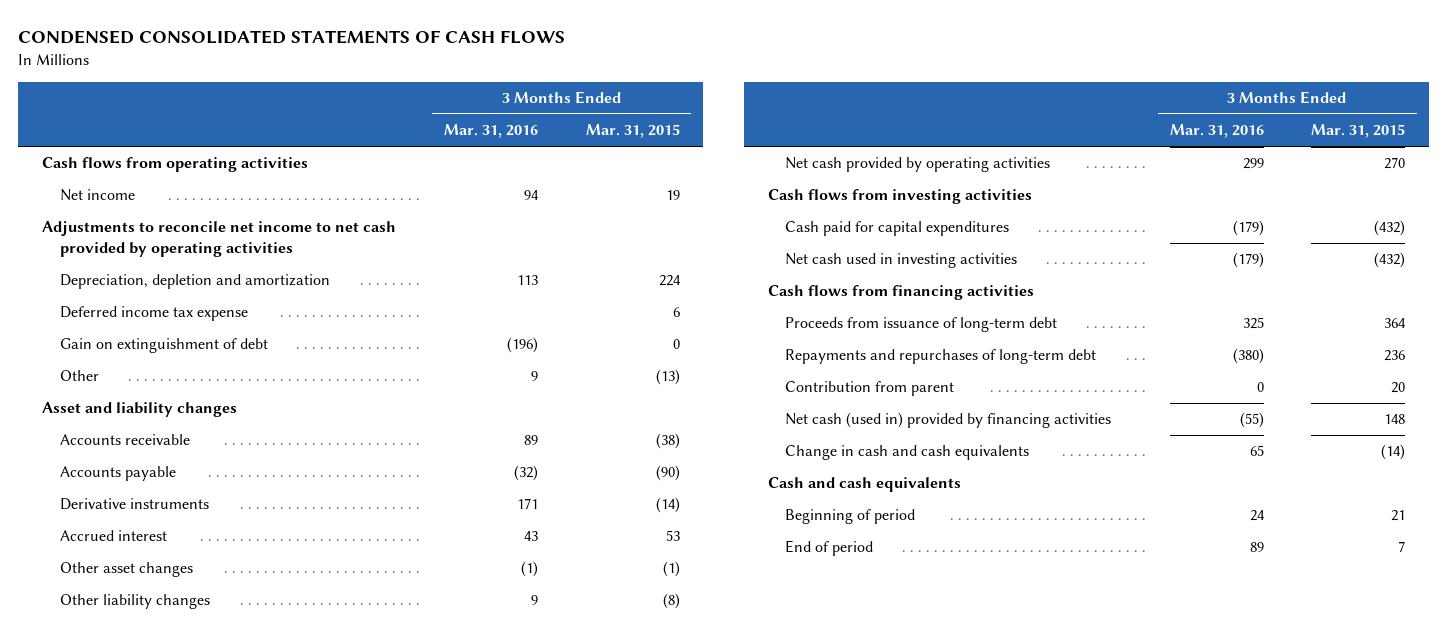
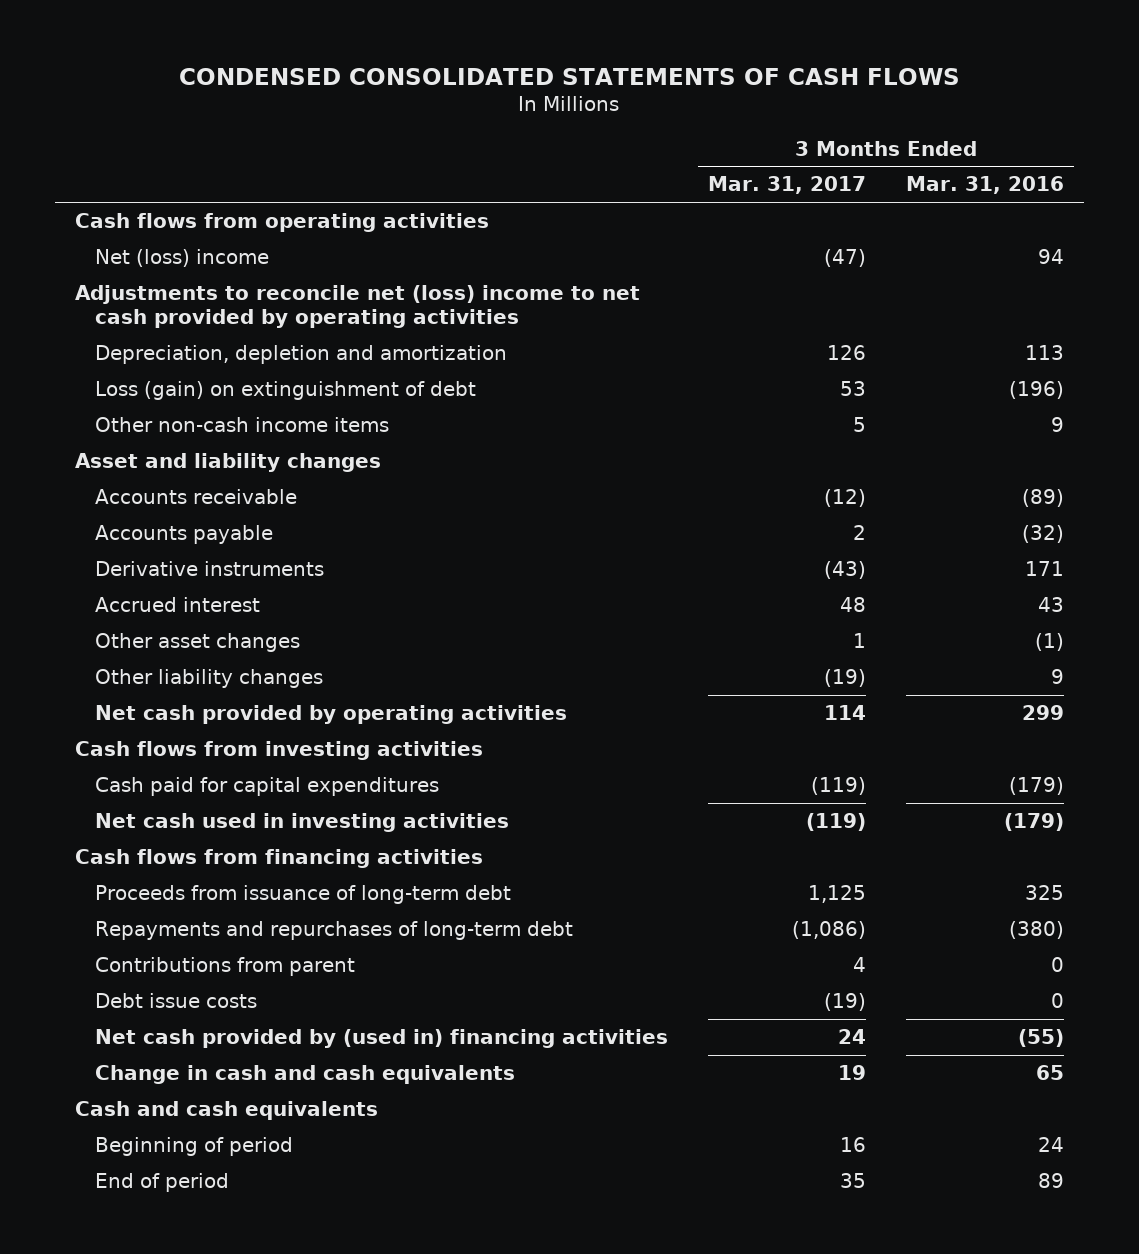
[585,124,680,139] Mar. 31, 2015 -> none
none -> [707,176,866,195] Mar. 31, 2017
[59,189,135,202] Net income -> [94,248,269,267] Net (loss) income
[42,221,397,257] Adjustments to reconcile net income to net cash provided by operating activities -> [75,284,641,328] Adjustments to reconcile net (loss) income to net cash provided by operating activities
[59,306,248,322] Deferred income tax expense -> none
[59,338,268,354] Gain on extinguishment of debt -> [94,380,476,400] Loss (gain) on extinguishment of debt
[59,370,99,382] Other -> [94,416,389,432] Other non-cash income items
[523,435,538,446] 89 -> [1021,488,1064,507] (89)
[785,381,955,397] Contribution from parent -> [94,956,355,976] Contributions from parent
none -> [94,992,257,1008] Debt issue costs
[785,412,1112,429] Net cash (used in) provided by financing activities -> [94,1028,668,1048] Net cash provided by (used in) financing activities

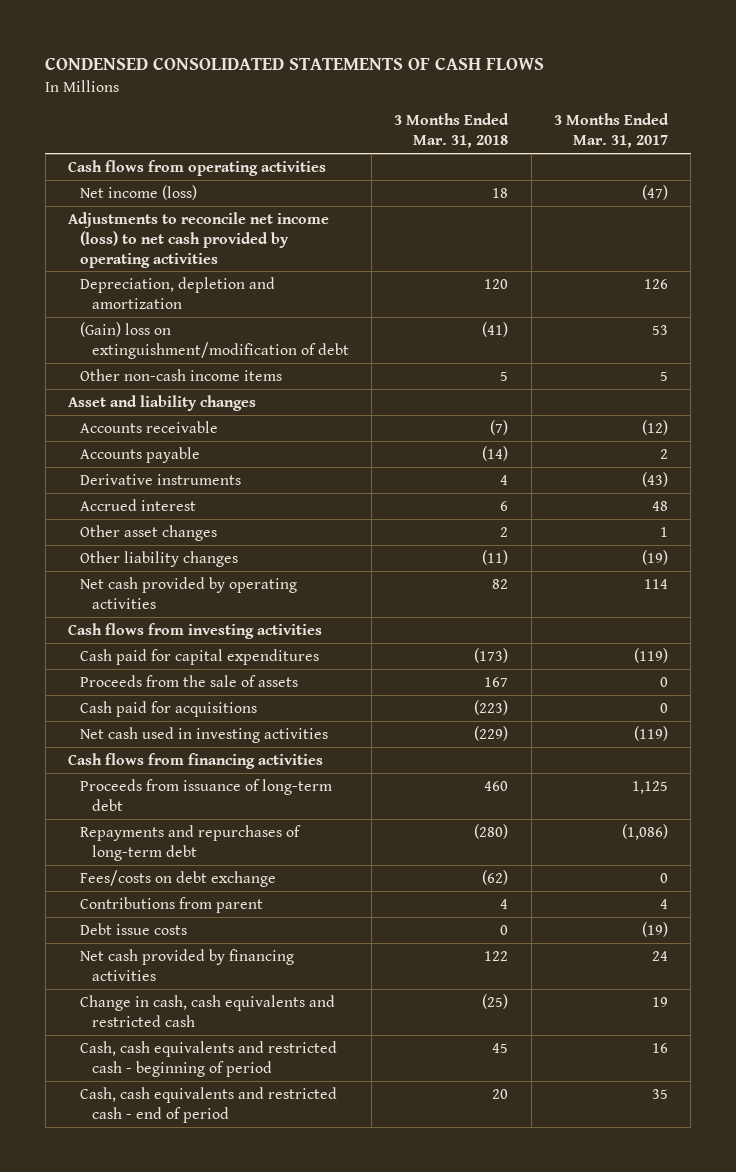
[905,176,1064,195] Mar. 31, 2016 -> none
none -> [394,113,510,149] 3 Months Ended Mar. 31, 2018
[94,248,269,267] Net (loss) income -> [79,184,197,200] Net income (loss)
[75,284,641,328] Adjustments to reconcile net (loss) income to net cash provided by operating activities -> [68,211,330,268] Adjustments to reconcile net income (loss) to net cash provided by operating activities
[94,380,476,400] Loss (gain) on extinguishment of debt -> [79,321,349,359] (Gain) loss on extinguishment/modification of debt
none -> [79,674,298,687] Proceeds from the sale of assets
none -> [79,700,257,717] Cash paid for acquisitions
none -> [79,869,276,887] Fees/costs on debt exchange
[75,1100,379,1120] Cash and cash equivalents -> none
[94,1136,293,1156] Beginning of period -> none
[94,1172,229,1192] End of period -> none
[94,1028,668,1048] Net cash provided by (used in) financing activities -> [79,948,294,981] Net cash provided by financing activities
[94,1064,515,1084] Change in cash and cash equivalents -> [79,994,335,1027] Change in cash, cash equivalents and restricted cash
none -> [79,1040,337,1077] Cash, cash equivalents and restricted cash - beginning of period
none -> [79,1086,337,1123] Cash, cash equivalents and restricted cash - end of period

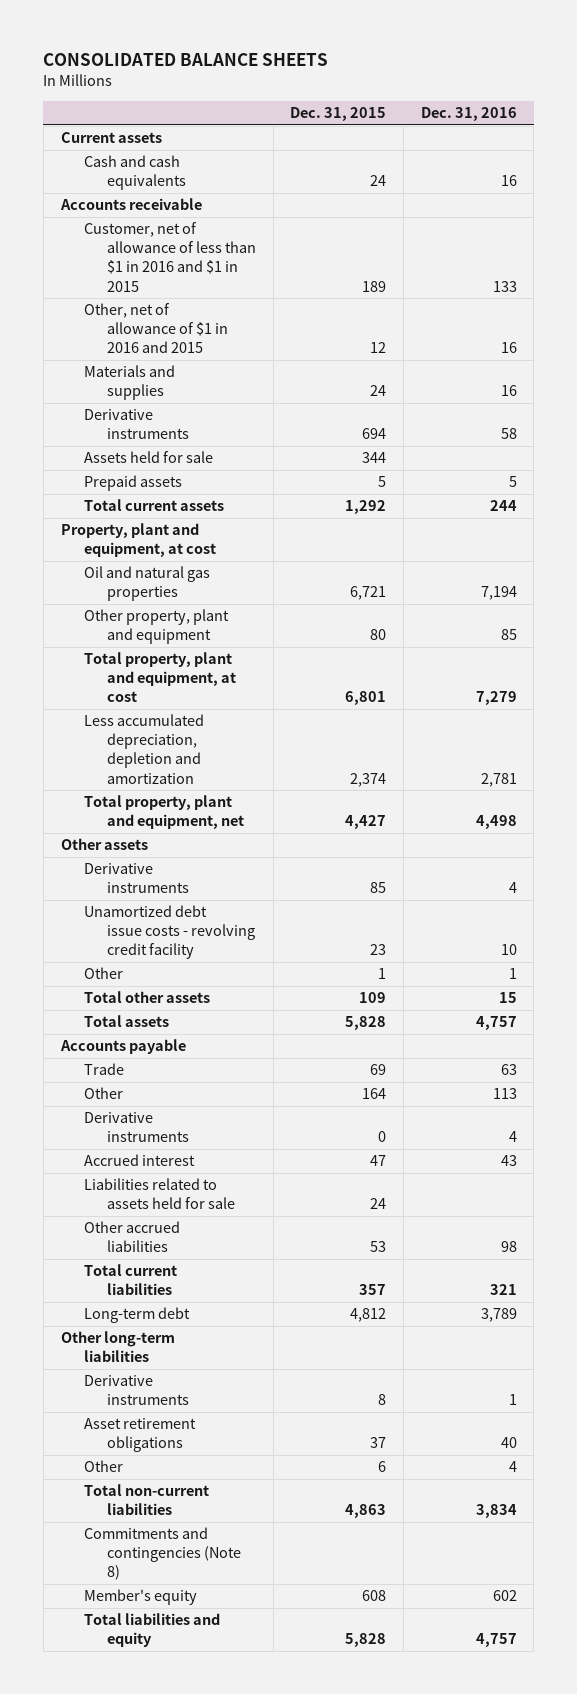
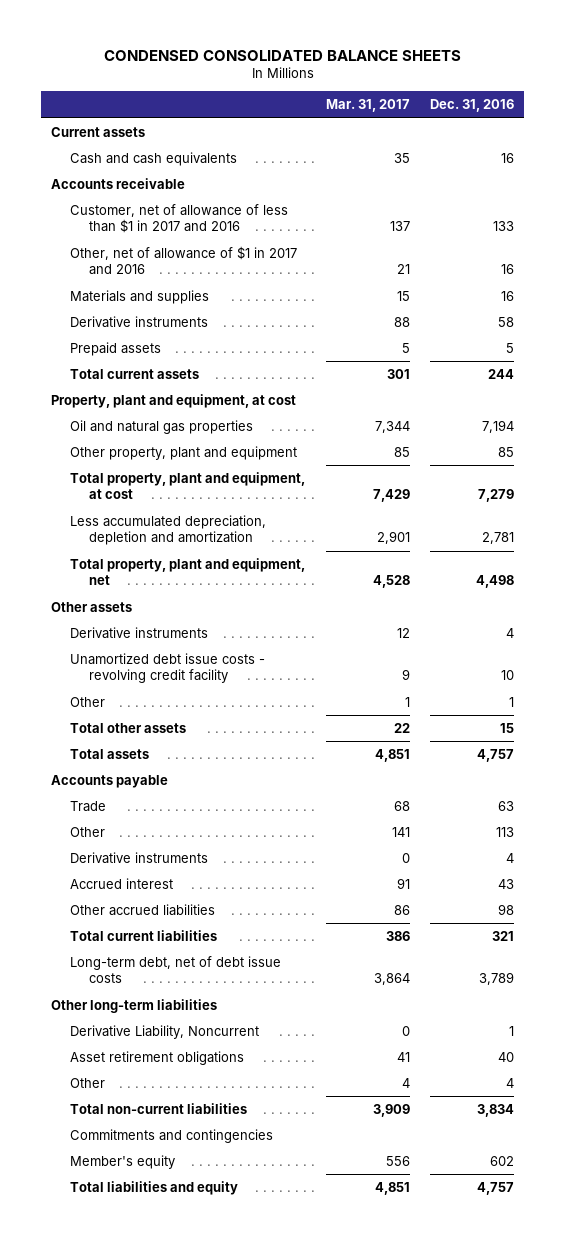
[43,53,329,67] CONSOLIDATED BALANCE SHEETS -> [103,50,461,62] CONDENSED CONSOLIDATED BALANCE SHEETS
[290,107,387,122] Dec. 31, 2015 -> none
none -> [325,99,410,113] Mar. 31, 2017
[83,222,256,292] Customer, net of allowance of less than $1 in 2016 and $1 in 2015 -> [70,203,289,234] Customer, net of allowance of less than $1 in 2017 and 2016
[83,303,228,354] Other, net of allowance of $1 in 2016 and 2015 -> [70,245,298,276] Other, net of allowance of $1 in 2017 and 2016
[83,451,213,464] Assets held for sale -> none
[83,1178,235,1210] Liabilities related to assets held for sale -> none
[83,1307,190,1324] Long-term debt -> [70,955,282,984] Long-term debt, net of debt issue costs
[83,1375,189,1406] Derivative instruments -> [70,1024,260,1039] Derivative Liability, Noncurrent
[83,1527,241,1581] Commitments and contingencies (Note 8) -> [70,1128,274,1143] Commitments and contingencies

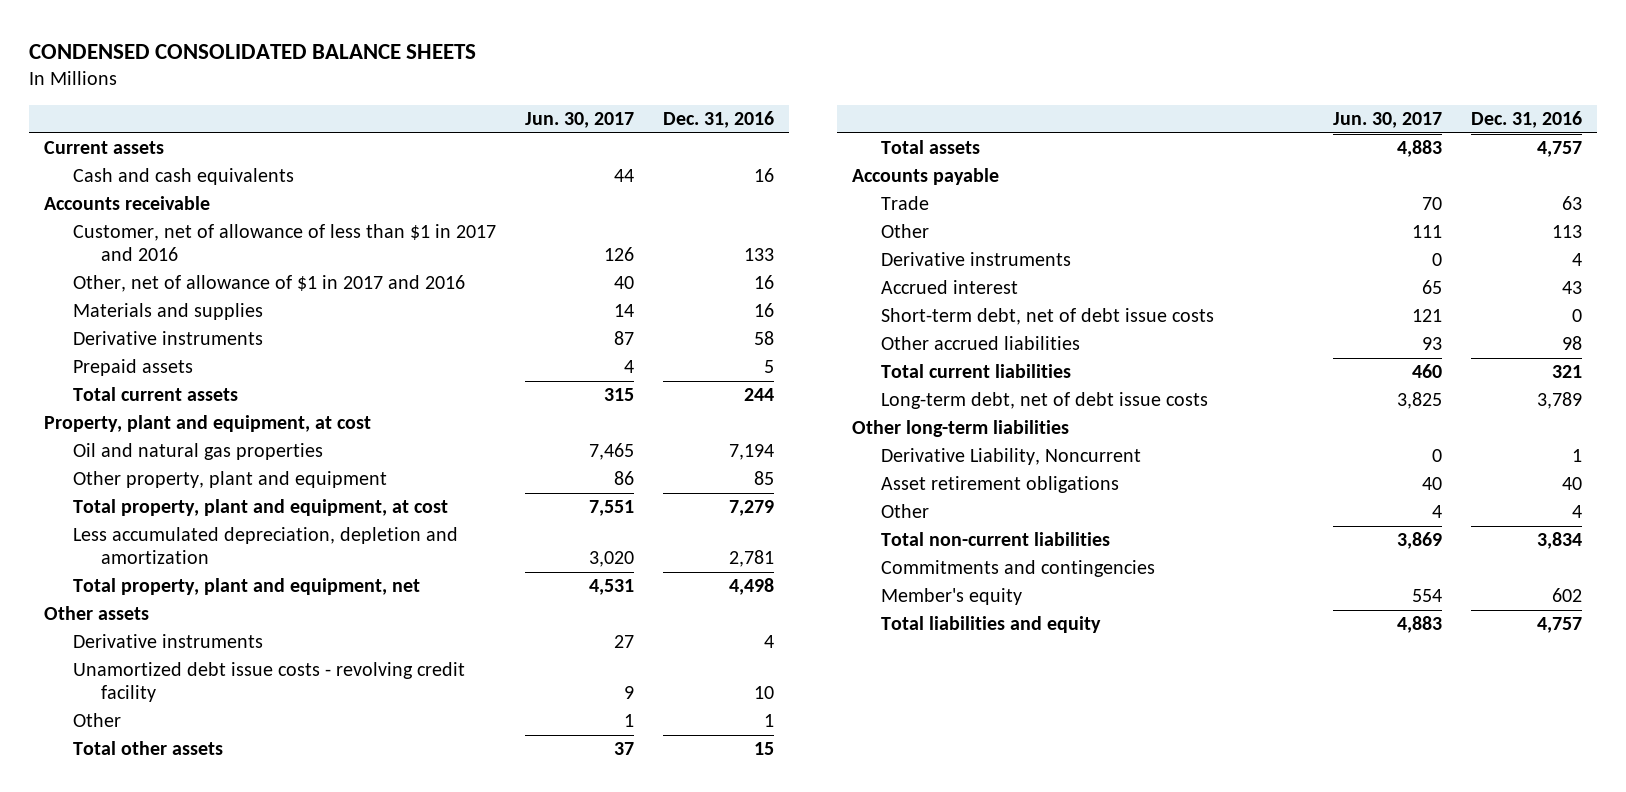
[325,99,410,113] Mar. 31, 2017 -> none
none -> [524,112,634,129] Jun. 30, 2017
none -> [880,308,1214,326] Short-term debt, net of debt issue costs

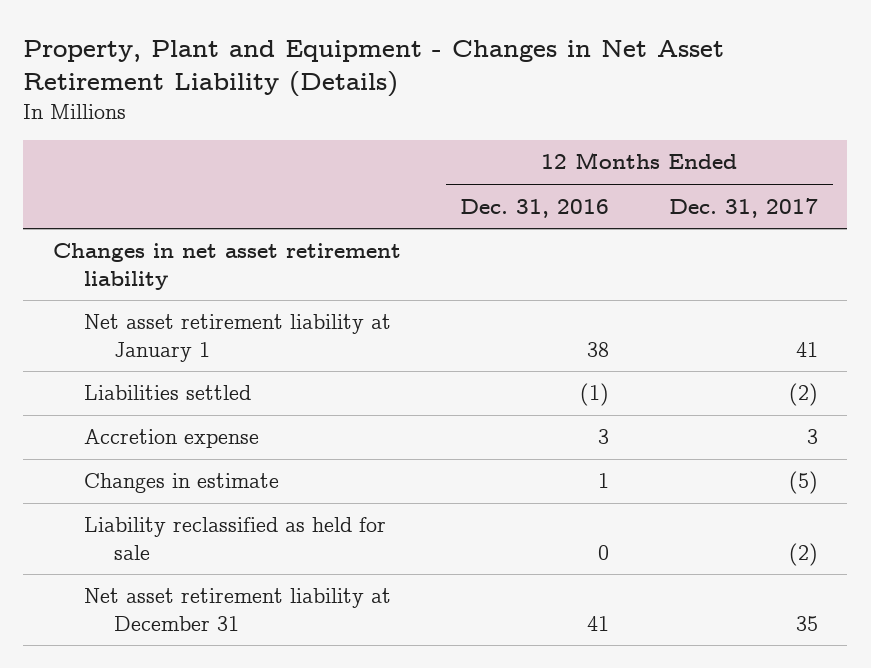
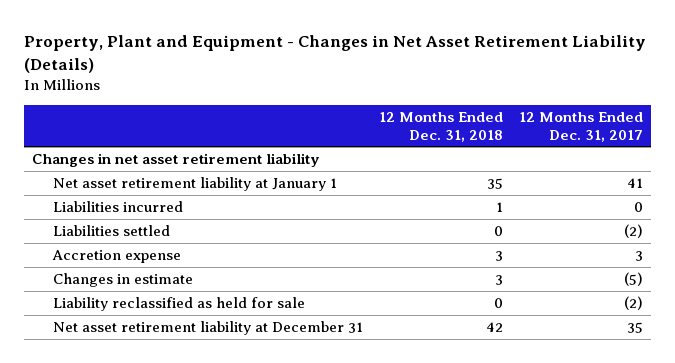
[460,198,610,218] Dec. 31, 2016 -> none
none -> [378,111,503,142] 12 Months Ended Dec. 31, 2018
none -> [52,200,183,212] Liabilities incurred

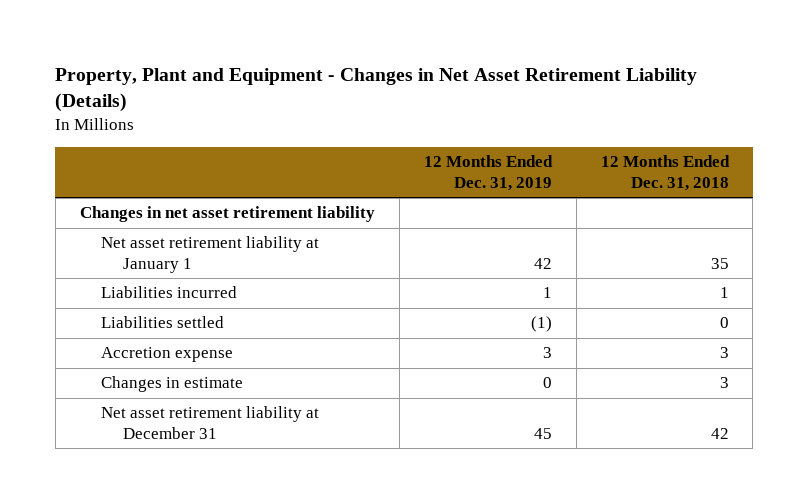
[519,111,644,142] 12 Months Ended Dec. 31, 2017 -> none
none -> [423,155,553,191] 12 Months Ended Dec. 31, 2019
[52,296,305,311] Liability reclassified as held for sale -> none

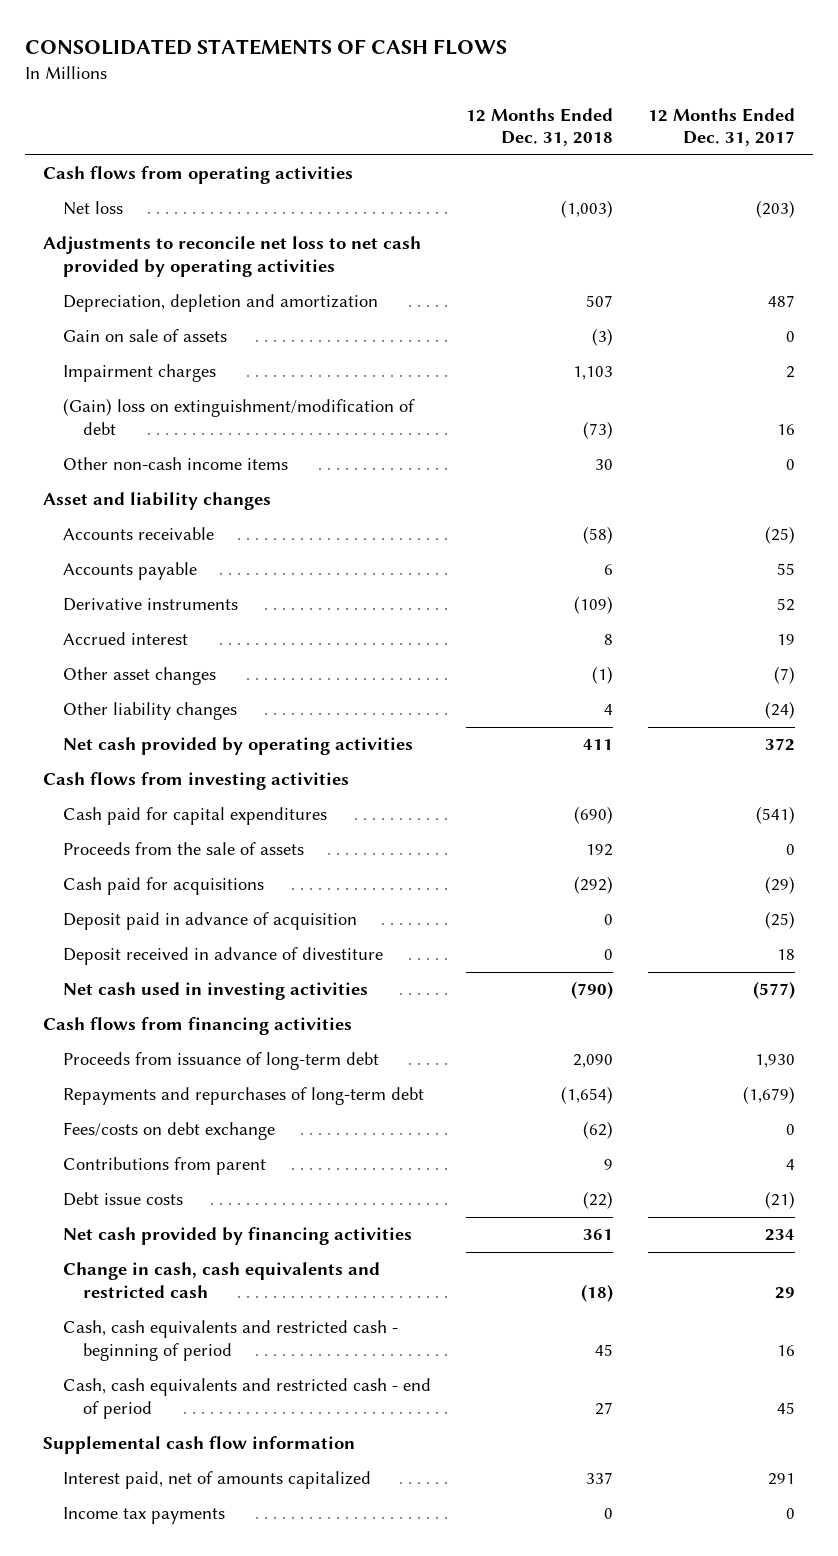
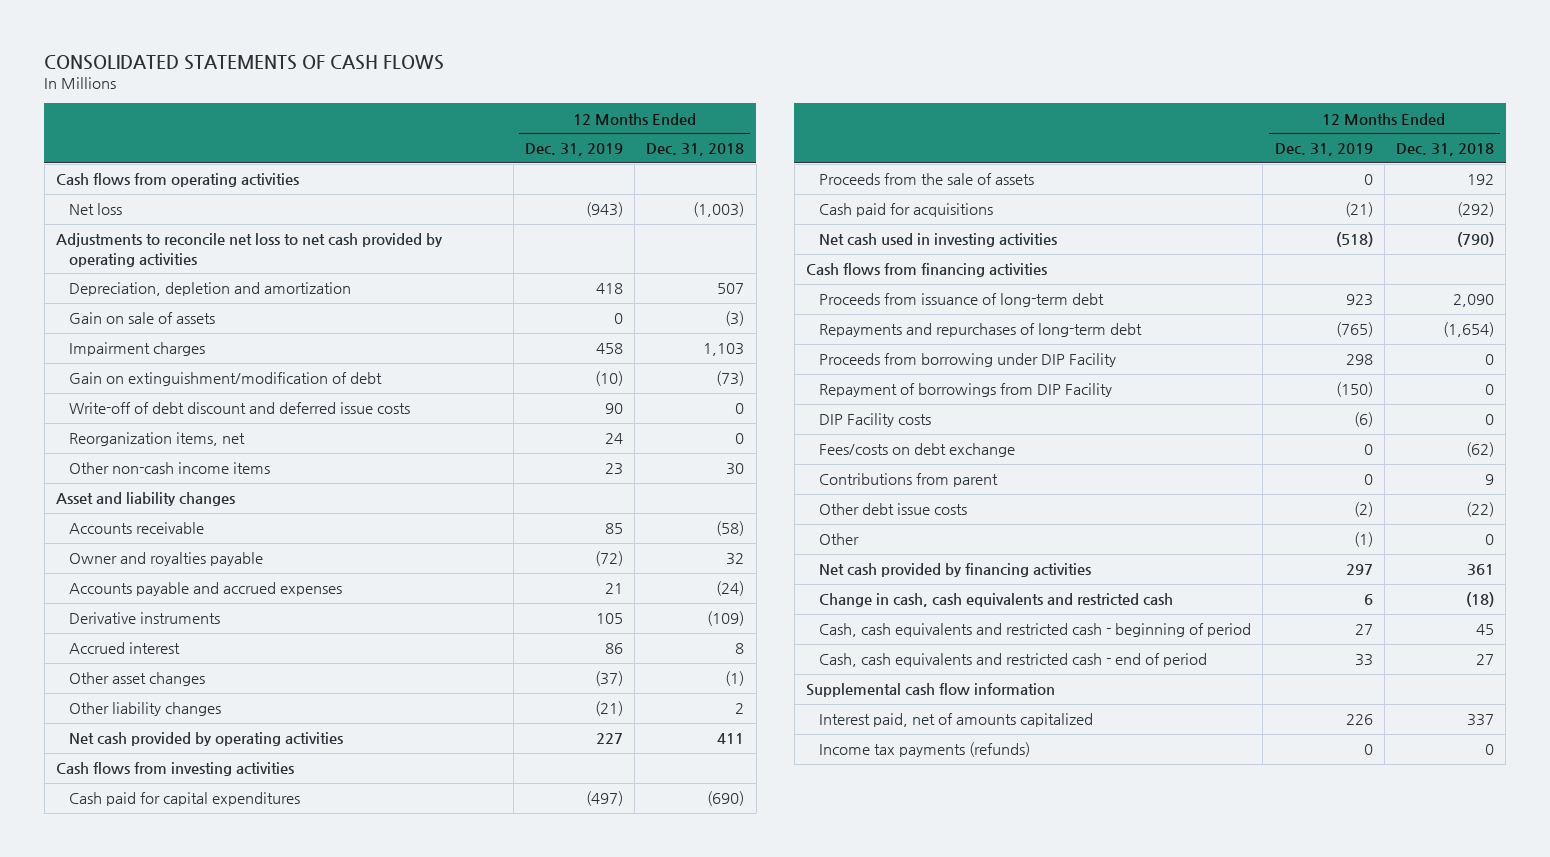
[648,107,796,147] 12 Months Ended Dec. 31, 2017 -> none
none -> [524,143,623,157] Dec. 31, 2019
[62,398,415,436] (Gain) loss on extinguishment/modification of debt -> [69,372,383,387] Gain on extinguishment/modification of debt
none -> [69,402,411,415] Write-off of debt discount and deferred issue costs
none -> [69,432,246,447] Reorganization items, net
[62,562,197,581] Accounts payable -> [69,552,264,567] Owner and royalties payable
[604,564,614,576] 6 -> [726,553,745,566] 32
none -> [69,582,343,597] Accounts payable and accrued expenses
[604,704,614,716] 4 -> [735,703,745,715] 2
[62,912,357,931] Deposit paid in advance of acquisition -> none
[62,947,383,966] Deposit received in advance of divestiture -> none
none -> [818,353,1116,368] Proceeds from borrowing under DIP Facility
none -> [818,383,1112,398] Repayment of borrowings from DIP Facility
none -> [818,413,931,428] DIP Facility costs
[62,1192,183,1207] Debt issue costs -> [818,503,967,516] Other debt issue costs
none -> [818,533,859,546] Other
[62,1507,225,1525] Income tax payments -> [818,742,1030,758] Income tax payments (refunds)

